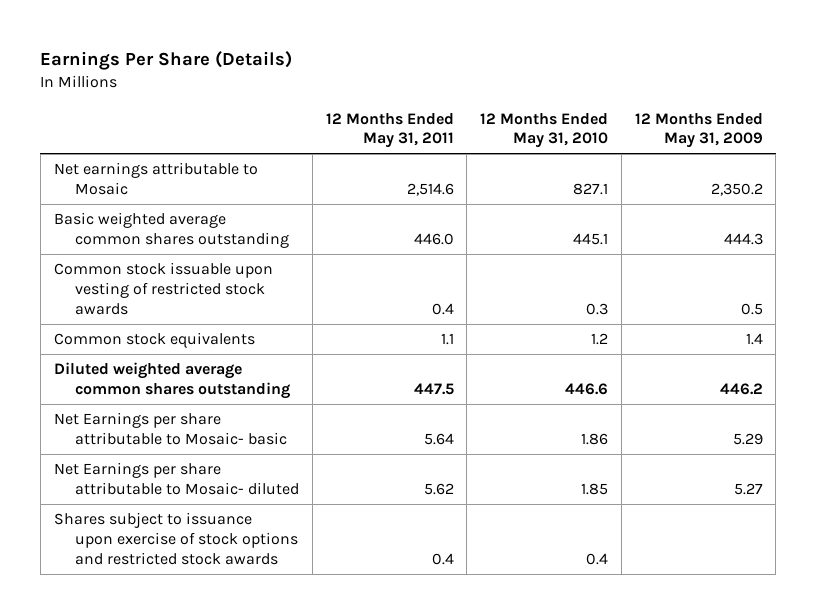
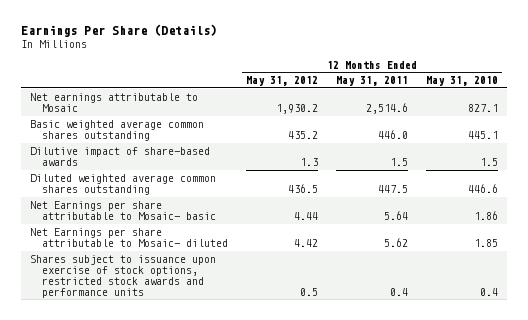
[634,112,763,149] 12 Months Ended May 31, 2009 -> none
none -> [246,76,319,87] May 31, 2012
[53,262,273,315] Common stock issuable upon vesting of restricted stock awards -> none
[53,332,255,349] Common stock equivalents -> none
none -> [30,146,211,166] Dilutive impact of share-based awards
[53,512,299,565] Shares subject to issuance upon exercise of stock options and restricted stock awards -> [30,254,217,298] Shares subject to issuance upon exercise of stock options, restricted stock awards and performance units

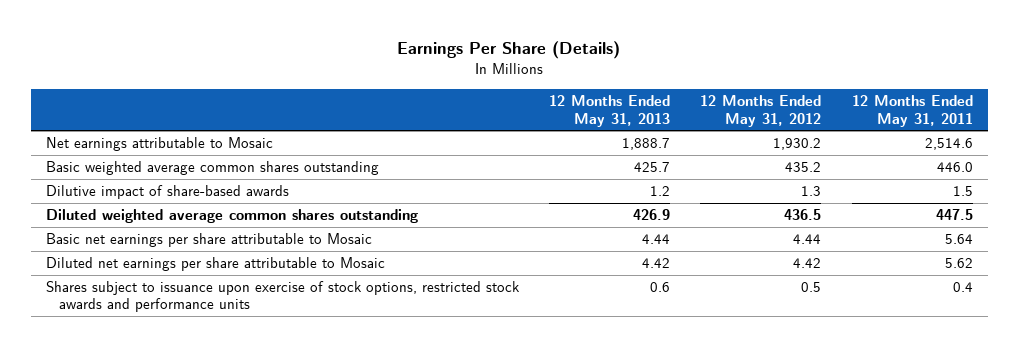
[425,76,498,87] May 31, 2010 -> none
none -> [549,95,671,127] 12 Months Ended May 31, 2013
[30,200,217,220] Net Earnings per share attributable to Mosaic- basic -> [46,233,373,248] Basic net earnings per share attributable to Mosaic
[30,227,229,247] Net Earnings per share attributable to Mosaic- diluted -> [46,257,386,272] Diluted net earnings per share attributable to Mosaic

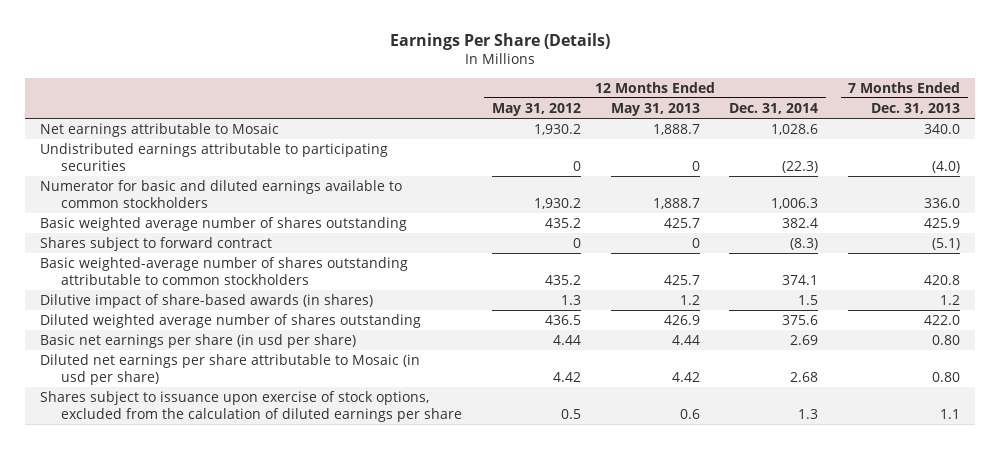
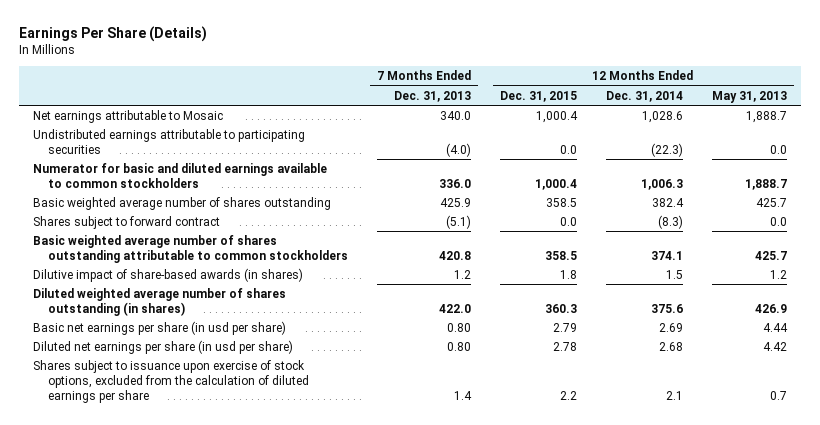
[491,102,581,116] May 31, 2012 -> none
none -> [499,90,577,102] Dec. 31, 2015
[691,160,700,171] 0 -> [769,145,787,155] 0.0
[691,237,700,248] 0 -> [769,217,787,227] 0.0
[40,256,409,285] Basic weighted-average number of shares outstanding attributable to common stockholders -> [33,235,348,264] Basic weighted average number of shares outstanding attributable to common stockholders
[40,313,422,328] Diluted weighted average number of shares outstanding -> [33,288,287,317] Diluted weighted average number of shares outstanding (in shares)
[40,353,421,385] Diluted net earnings per share attributable to Mosaic (in usd per share) -> [33,340,294,355] Diluted net earnings per share (in usd per share)
[679,408,700,419] 0.6 -> [769,391,787,401] 0.7
[798,408,819,419] 1.3 -> [665,391,683,401] 2.1
[940,408,961,419] 1.1 -> [453,391,472,401] 1.4

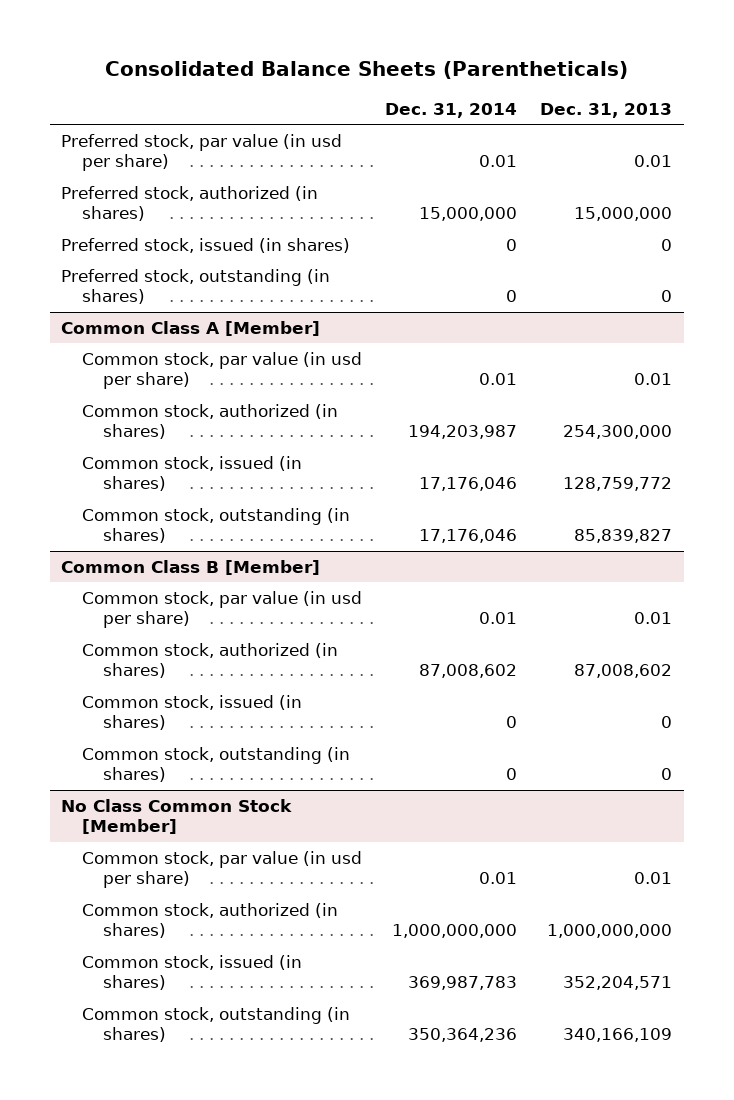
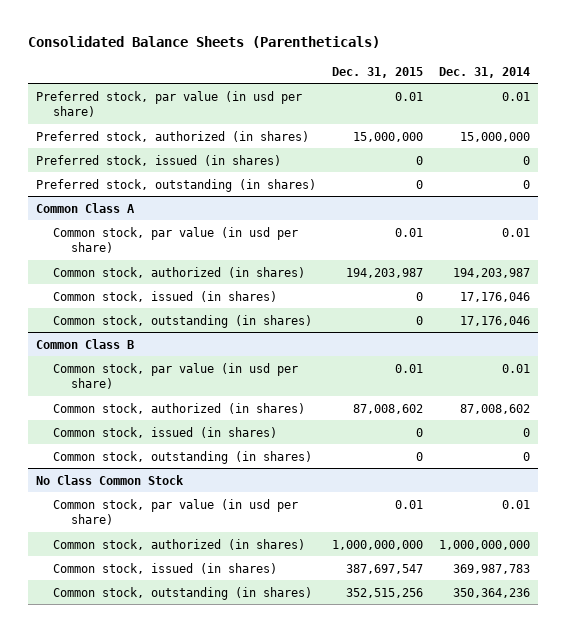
[540,103,673,119] Dec. 31, 2013 -> none
none -> [331,66,423,78] Dec. 31, 2015
[61,320,321,336] Common Class A [Member] -> [36,202,136,213] Common Class A
[61,559,321,575] Common Class B [Member] -> [36,338,135,349] Common Class B
[61,798,293,835] No Class Common Stock [Member] -> [36,474,185,485] No Class Common Stock

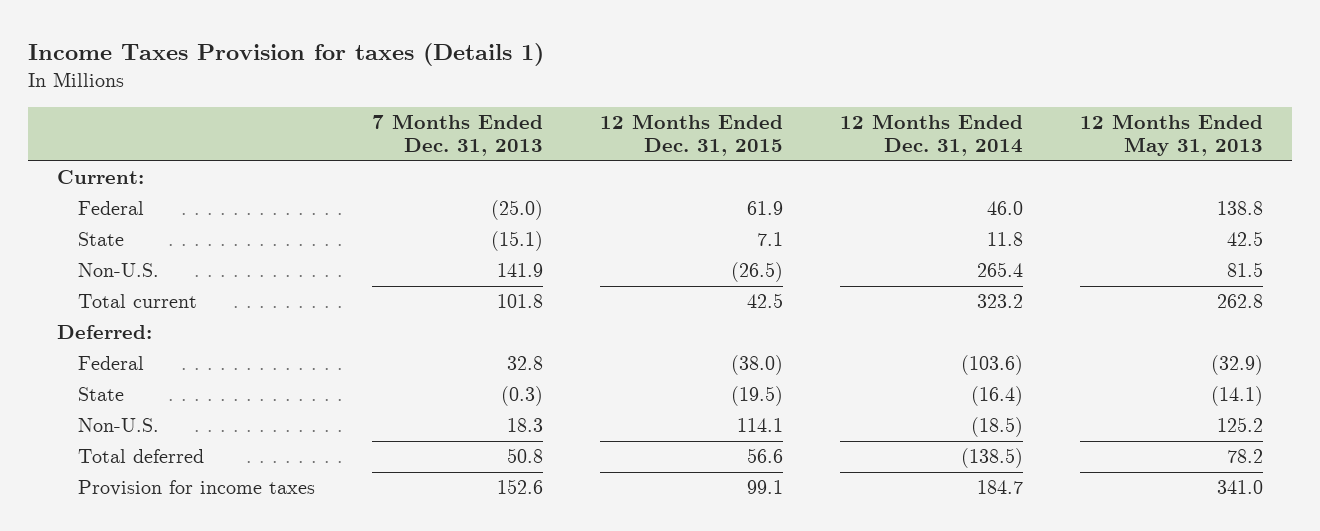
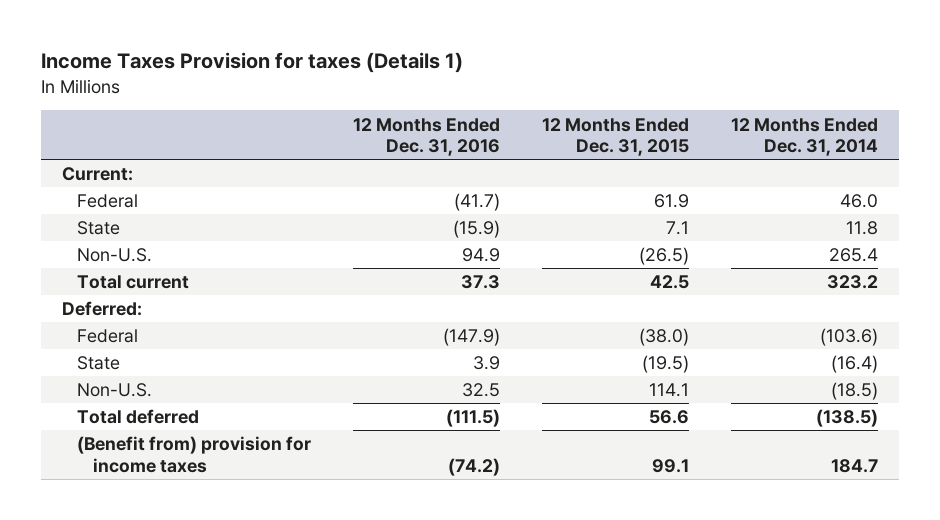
[371,114,543,157] 7 Months Ended Dec. 31, 2013 -> none
[1080,114,1264,157] 12 Months Ended May 31, 2013 -> none
none -> [353,117,501,156] 12 Months Ended Dec. 31, 2016
[77,480,315,497] Provision for income taxes -> [77,436,312,473] (Benefit from) provision for income taxes

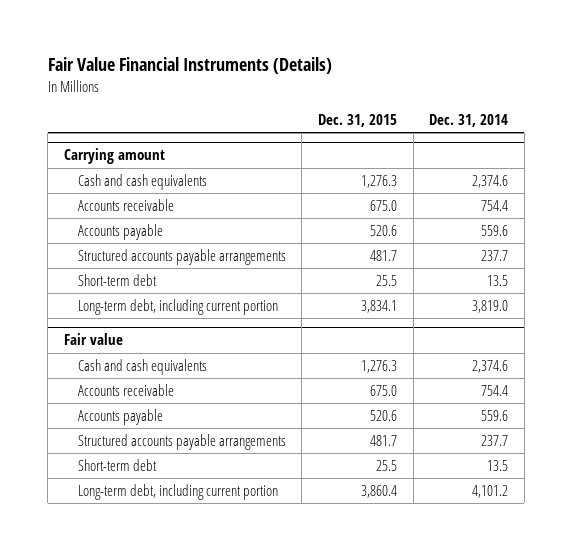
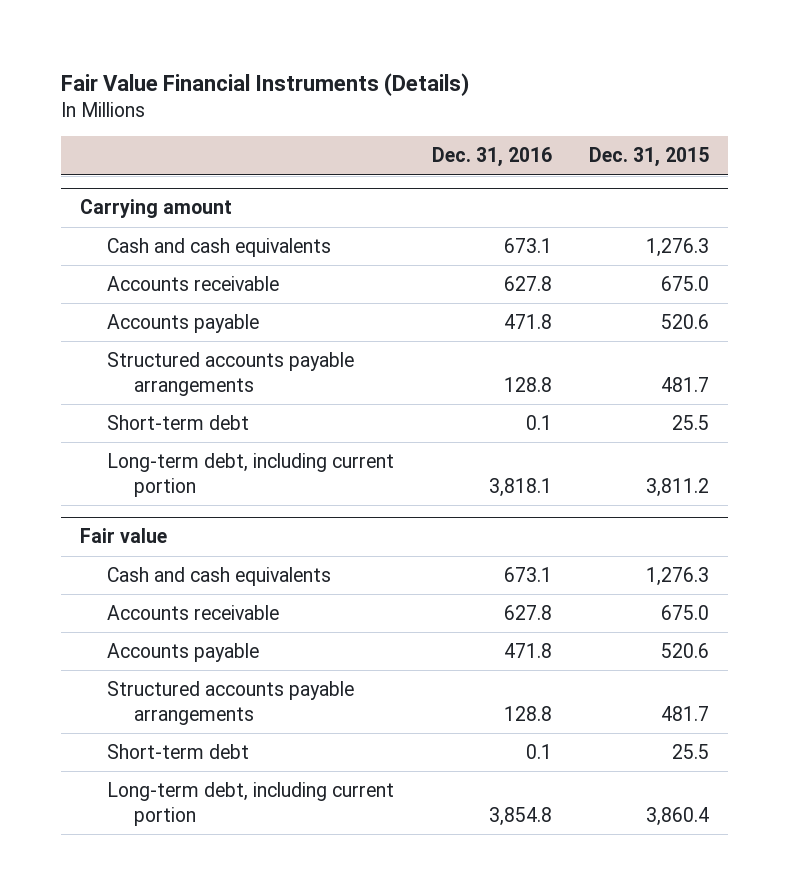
[429,114,509,128] Dec. 31, 2014 -> none
none -> [431,147,552,168] Dec. 31, 2016
[360,300,397,314] 3,834.1 -> [646,477,710,497] 3,811.2

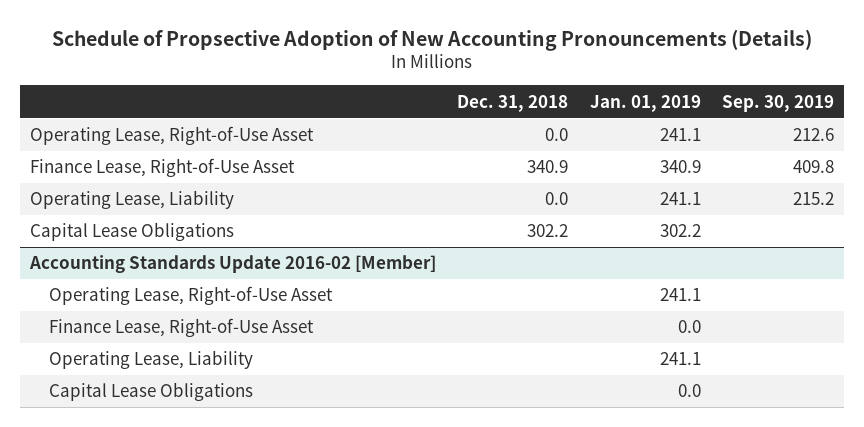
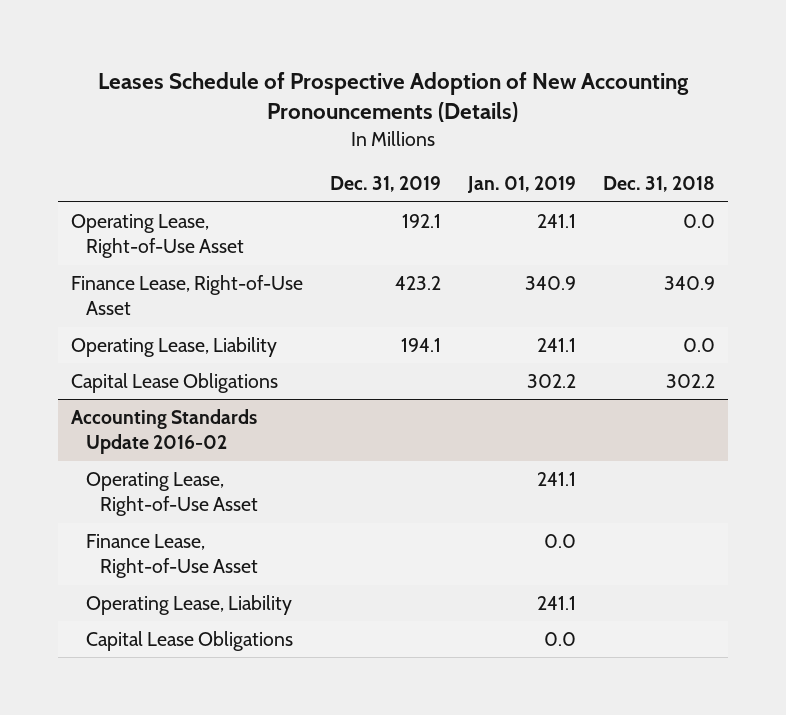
[51,28,812,51] Schedule of Propsective Adoption of New Accounting Pronouncements (Details) -> [98,71,690,123] Leases Schedule of Prospective Adoption of New Accounting Pronouncements (Details)
[721,94,834,112] Sep. 30, 2019 -> none
none -> [330,176,442,193] Dec. 31, 2019
[29,255,437,274] Accounting Standards Update 2016-02 [Member] -> [71,408,258,455] Accounting Standards Update 2016-02

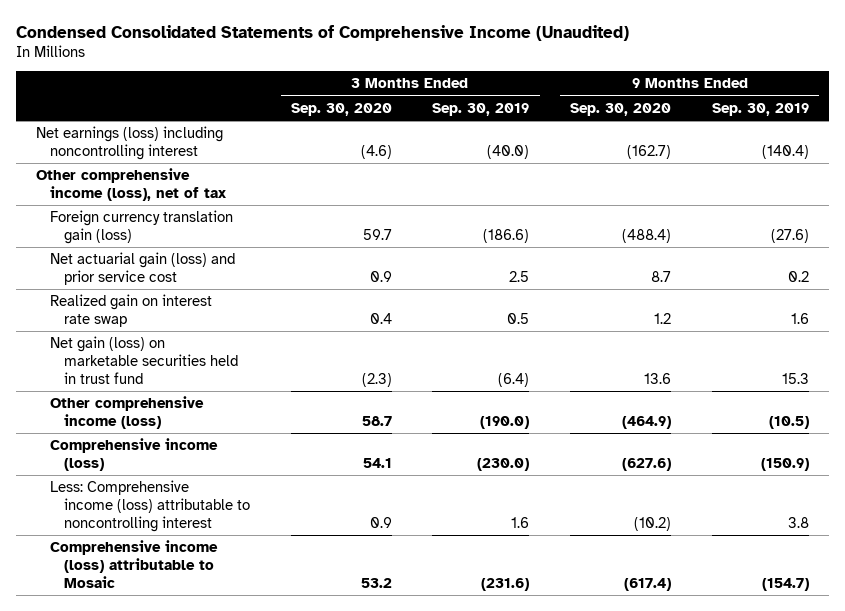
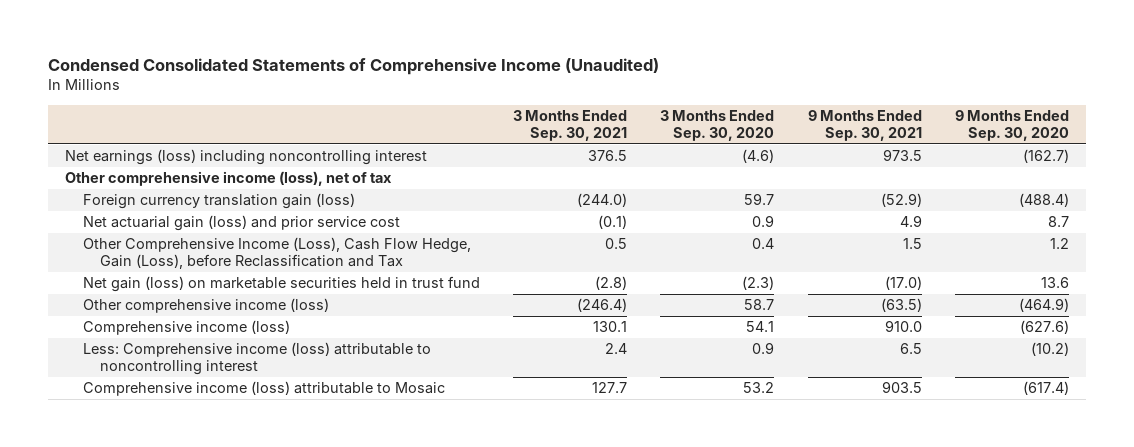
[432,102,530,116] Sep. 30, 2019 -> none
[711,102,809,116] Sep. 30, 2019 -> none
none -> [512,110,627,142] 3 Months Ended Sep. 30, 2021
none -> [807,110,922,142] 9 Months Ended Sep. 30, 2021
[49,294,212,328] Realized gain on interest rate swap -> [82,237,471,270] Other Comprehensive Income (Loss), Cash Flow Hedge, Gain (Loss), before Reclassification and Tax

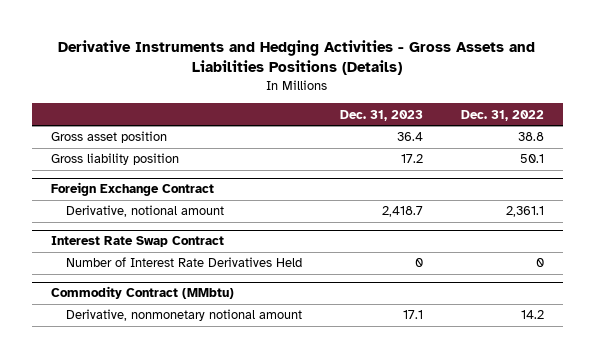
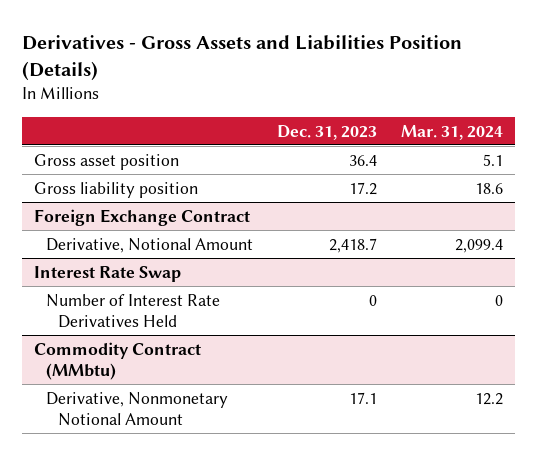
[58,39,536,76] Derivative Instruments and Hedging Activities - Gross Assets and Liabilities Positions (Details) -> [21,34,462,81] Derivatives - Gross Assets and Liabilities Position (Details)
[461,109,545,121] Dec. 31, 2022 -> none
none -> [401,124,504,140] Mar. 31, 2024
[65,205,224,218] Derivative, notional amount -> [46,237,254,253] Derivative, Notional Amount
[50,236,224,248] Interest Rate Swap Contract -> [33,265,181,282] Interest Rate Swap
[65,309,302,322] Derivative, nonmonetary notional amount -> [46,391,229,427] Derivative, Nonmonetary Notional Amount

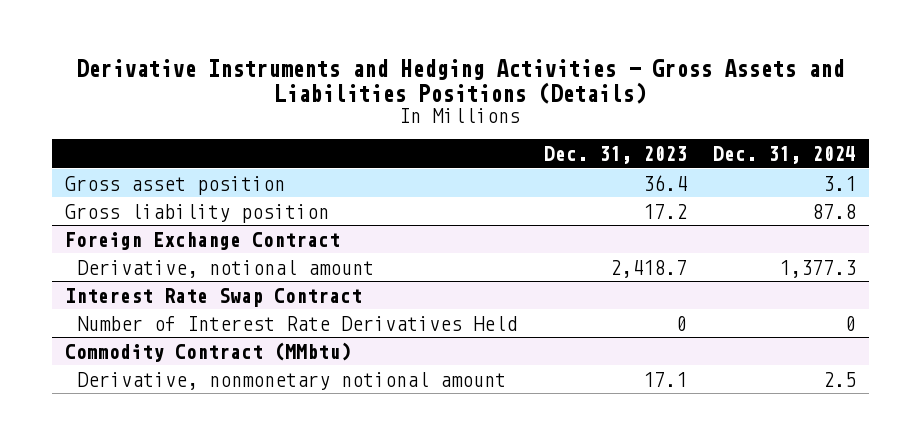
[21,34,462,81] Derivatives - Gross Assets and Liabilities Position (Details) -> [76,58,845,104] Derivative Instruments and Hedging Activities - Gross Assets and Liabilities Positions (Details)
[401,124,504,140] Mar. 31, 2024 -> none
none -> [713,145,857,164] Dec. 31, 2024
[46,237,254,253] Derivative, Notional Amount -> [77,259,375,278] Derivative, notional amount
[33,265,181,282] Interest Rate Swap -> [64,287,362,307] Interest Rate Swap Contract
[46,391,229,427] Derivative, Nonmonetary Notional Amount -> [77,371,507,390] Derivative, nonmonetary notional amount

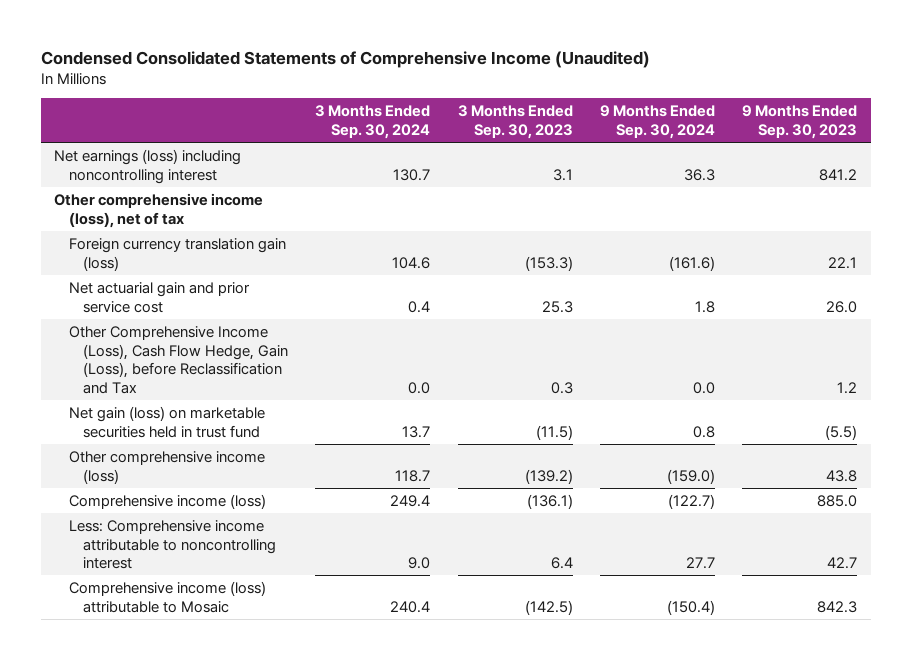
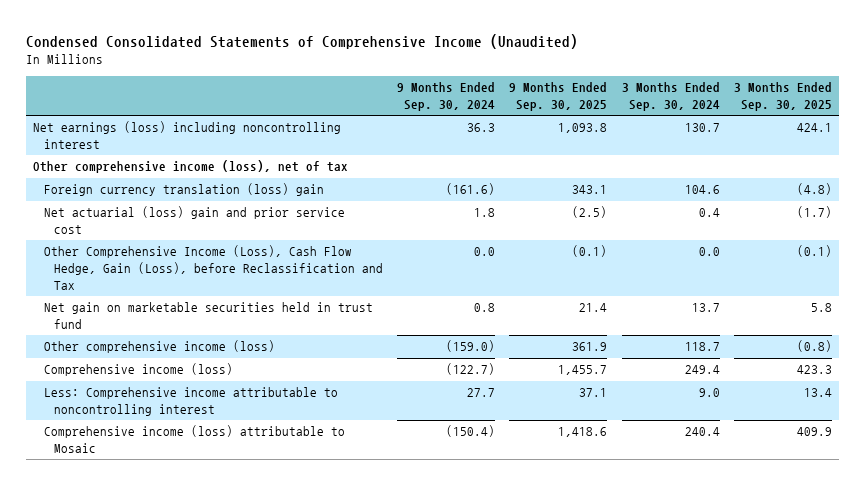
[457,105,573,139] 3 Months Ended Sep. 30, 2023 -> none
[741,105,857,139] 9 Months Ended Sep. 30, 2023 -> none
none -> [509,82,608,111] 9 Months Ended Sep. 30, 2025
none -> [733,82,832,111] 3 Months Ended Sep. 30, 2025
[68,237,286,271] Foreign currency translation gain (loss) -> [43,183,324,197] Foreign currency translation (loss) gain
[68,281,250,313] Net actuarial gain and prior service cost -> [43,206,345,234] Net actuarial (loss) gain and prior service cost
[68,405,265,438] Net gain (loss) on marketable securities held in trust fund -> [43,302,373,329] Net gain on marketable securities held in trust fund

